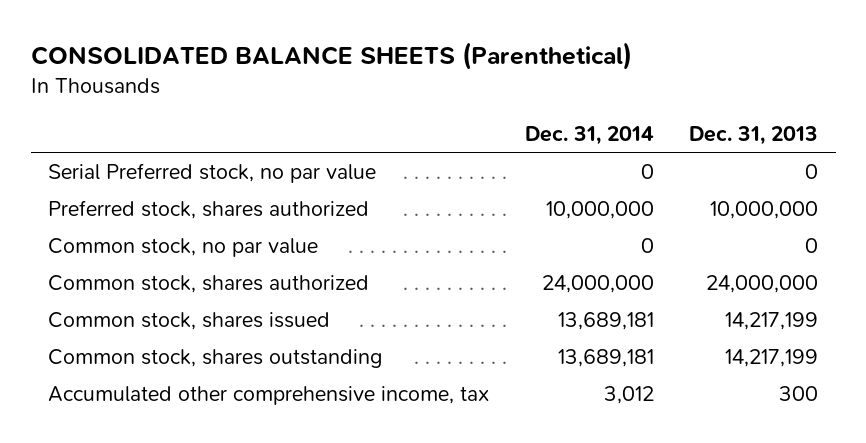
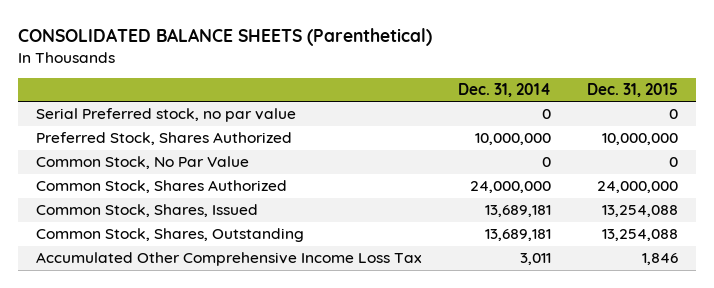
[688,125,818,145] Dec. 31, 2013 -> none
none -> [587,83,679,98] Dec. 31, 2015
[48,199,370,219] Preferred stock, shares authorized -> [36,132,293,146] Preferred Stock, Shares Authorized
[48,237,319,257] Common stock, no par value -> [36,156,250,170] Common Stock, No Par Value
[48,274,370,293] Common stock, shares authorized -> [36,180,288,194] Common Stock, Shares Authorized
[48,311,331,330] Common stock, shares issued -> [36,204,259,218] Common Stock, Shares, Issued
[48,348,383,368] Common stock, shares outstanding -> [36,228,305,243] Common Stock, Shares, Outstanding
[48,385,490,405] Accumulated other comprehensive income, tax -> [36,252,423,267] Accumulated Other Comprehensive Income Loss Tax
[603,385,654,404] 3,012 -> [520,253,552,266] 3,011

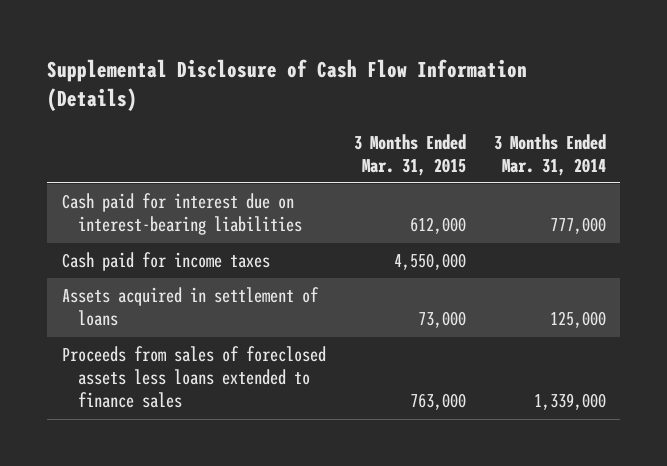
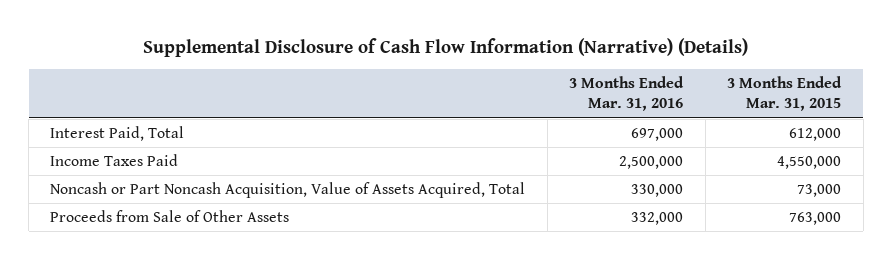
[47,58,528,111] Supplemental Disclosure of Cash Flow Information (Details) -> [142,38,748,58] Supplemental Disclosure of Cash Flow Information (Narrative) (Details)
[493,133,606,176] 3 Months Ended Mar. 31, 2014 -> none
none -> [569,76,685,112] 3 Months Ended Mar. 31, 2016
[61,193,302,236] Cash paid for interest due on interest-bearing liabilities -> [50,126,185,142] Interest Paid, Total
[61,252,270,272] Cash paid for income taxes -> [50,154,179,167] Income Taxes Paid
[61,287,319,327] Assets acquired in settlement of loans -> [50,182,526,199] Noncash or Part Noncash Acquisition, Value of Assets Acquired, Total
[61,346,326,409] Proceeds from sales of foreclosed assets less loans extended to finance sales -> [50,210,290,223] Proceeds from Sale of Other Assets

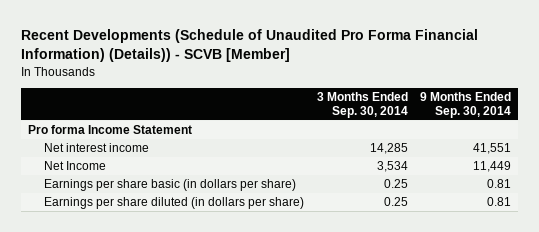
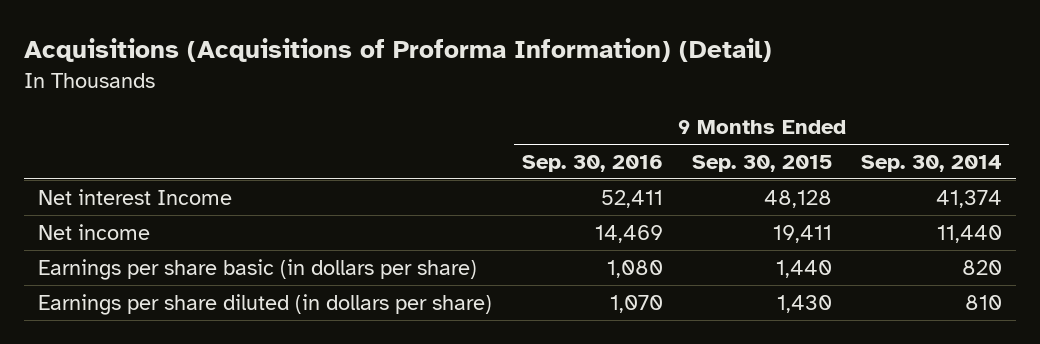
[21,29,479,63] Recent Developments (Schedule of Unaudited Pro Forma Financial Information) (Details)) - SCVB [Member] -> [23,37,772,62] Acquisitions (Acquisitions of Proforma Information) (Detail)
[316,91,408,119] 3 Months Ended Sep. 30, 2014 -> none
none -> [521,154,663,172] Sep. 30, 2016
none -> [691,154,832,172] Sep. 30, 2015
[27,125,192,135] Pro forma Income Statement -> none
[44,143,150,153] Net interest income -> [38,188,233,205] Net interest Income
[473,143,512,155] 41,551 -> [935,189,1002,208] 41,374
[44,161,107,171] Net Income -> [38,223,151,240] Net income
[473,161,512,173] 11,449 -> [936,224,1002,243] 11,440
[487,179,512,189] 0.81 -> [961,259,1002,275] 820
[487,197,512,207] 0.81 -> [964,294,1002,310] 810

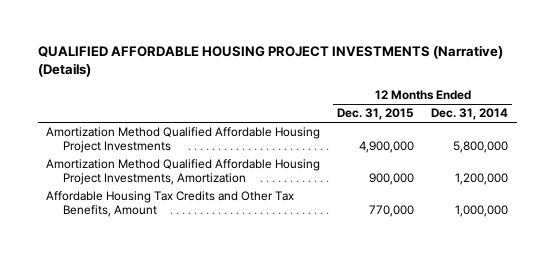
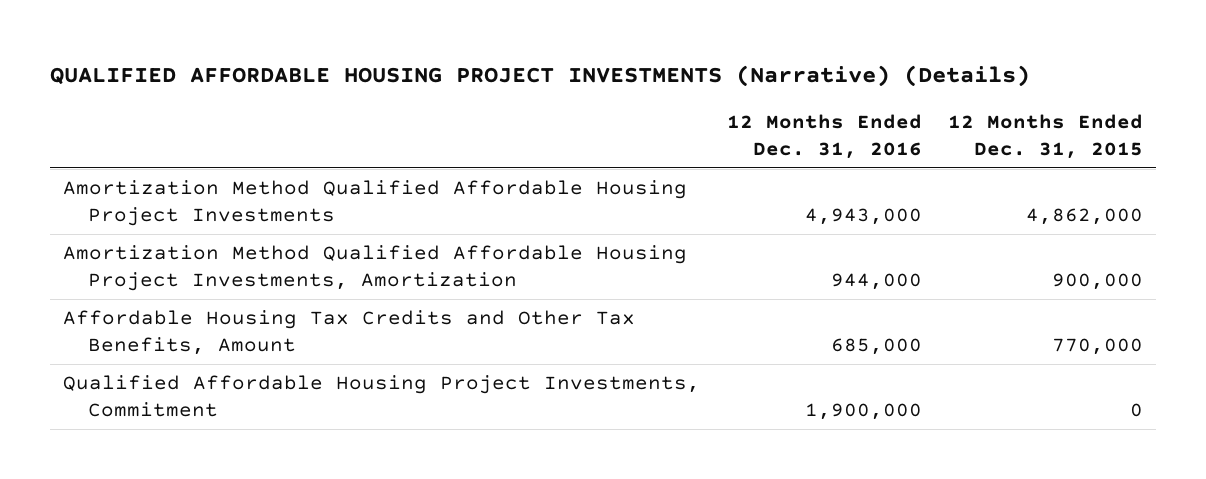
[431,108,509,121] Dec. 31, 2014 -> none
none -> [726,114,922,159] 12 Months Ended Dec. 31, 2016
[359,141,415,154] 4,900,000 -> [1026,207,1144,225] 4,862,000
none -> [63,375,701,417] Qualified Affordable Housing Project Investments, Commitment

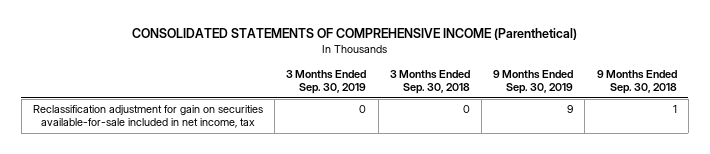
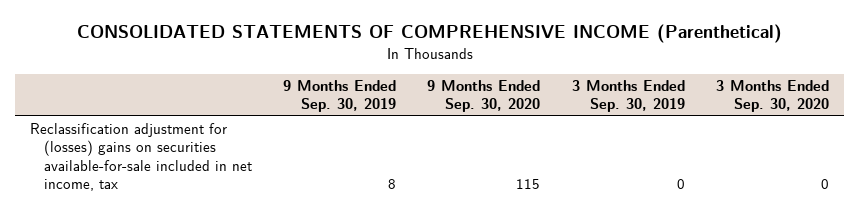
[389,70,470,95] 3 Months Ended Sep. 30, 2018 -> none
[596,70,677,95] 9 Months Ended Sep. 30, 2018 -> none
none -> [427,80,541,113] 9 Months Ended Sep. 30, 2020
none -> [715,80,829,113] 3 Months Ended Sep. 30, 2020
[32,105,263,129] Reclassification adjustment for gain on securities available-for-sale included in net income, tax -> [30,123,253,191] Reclassification adjustment for (losses) gains on securities available-for-sale included in net income, tax
[567,105,574,114] 9 -> [388,178,397,189] 8

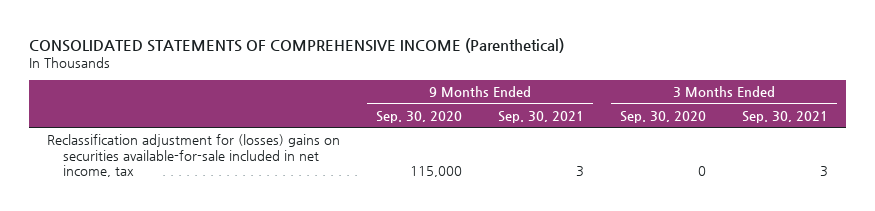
[283,80,397,113] 9 Months Ended Sep. 30, 2019 -> none
[571,80,685,113] 3 Months Ended Sep. 30, 2019 -> none
none -> [498,111,585,124] Sep. 30, 2021
none -> [741,111,828,124] Sep. 30, 2021
[516,178,541,189] 115 -> [410,165,463,177] 115,000

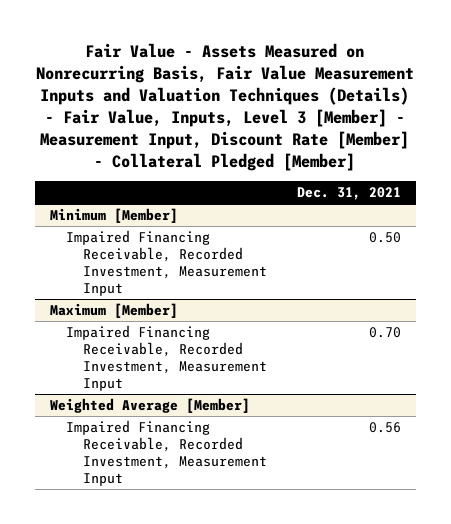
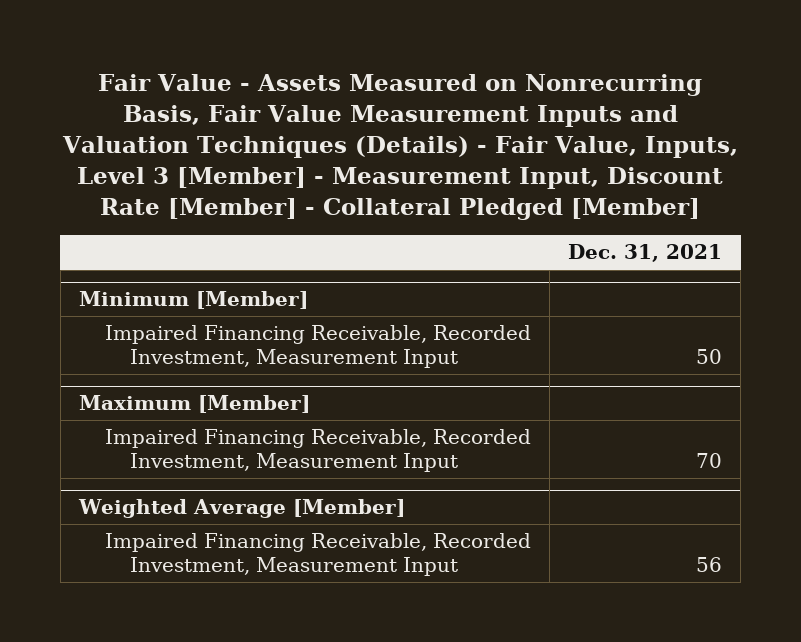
[369,232,402,244] 0.50 -> [696,349,723,365] 50
[369,327,402,339] 0.70 -> [696,453,723,469] 70
[369,422,402,434] 0.56 -> [696,557,723,573] 56

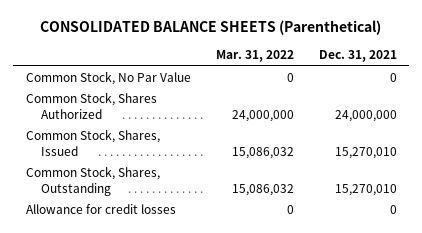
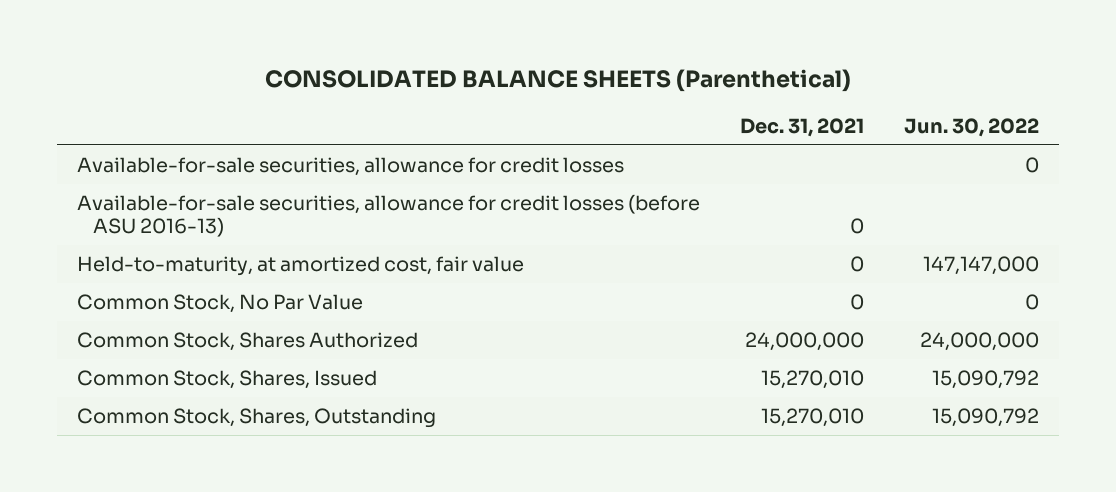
[215,50,294,63] Mar. 31, 2022 -> none
none -> [903,117,1039,137] Jun. 30, 2022
none -> [77,157,625,177] Available-for-sale securities, allowance for credit losses
none -> [77,194,701,237] Available-for-sale securities, allowance for credit losses (before ASU 2016-13)
none -> [77,256,525,277] Held-to-maturity, at amortized cost, fair value
[25,204,176,215] Allowance for credit losses -> none

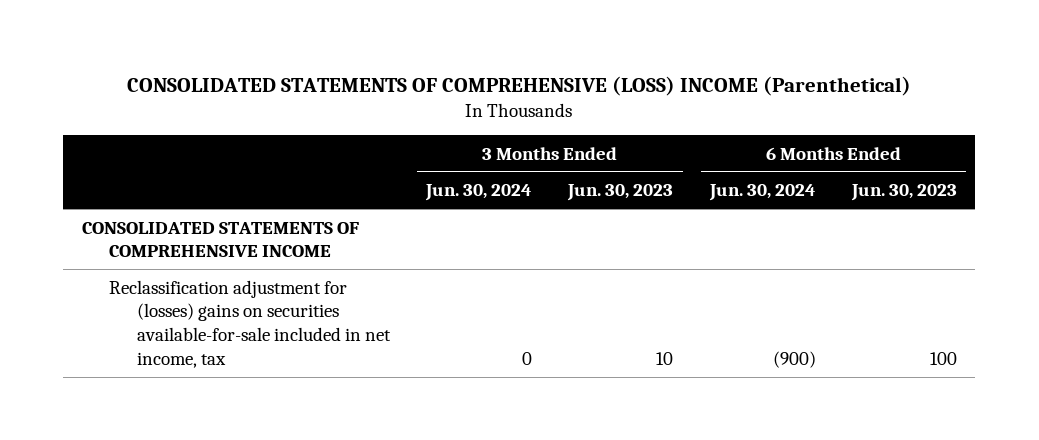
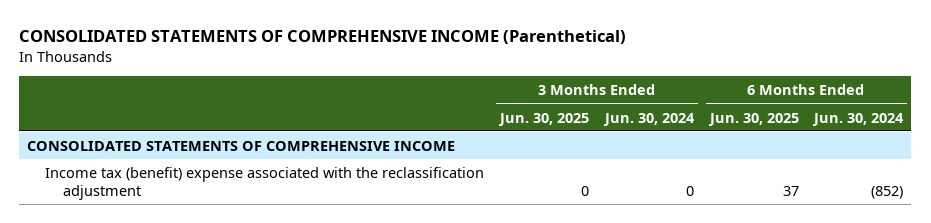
[127,75,912,96] CONSOLIDATED STATEMENTS OF COMPREHENSIVE (LOSS) INCOME (Parenthetical) -> [19,29,627,44] CONSOLIDATED STATEMENTS OF COMPREHENSIVE INCOME (Parenthetical)
[567,184,674,202] Jun. 30, 2023 -> none
[851,184,958,202] Jun. 30, 2023 -> none
none -> [497,112,589,126] Jun. 30, 2025
none -> [707,112,799,126] Jun. 30, 2025
[109,279,391,368] Reclassification adjustment for (losses) gains on securities available-for-sale included in net income, tax -> [44,166,484,200] Income tax (benefit) expense associated with the reclassification adjustment
[772,350,816,368] (900) -> [871,185,904,199] (852)

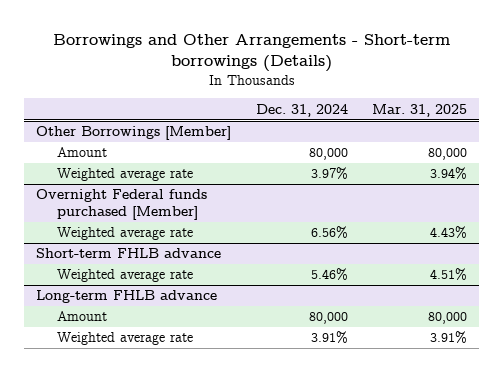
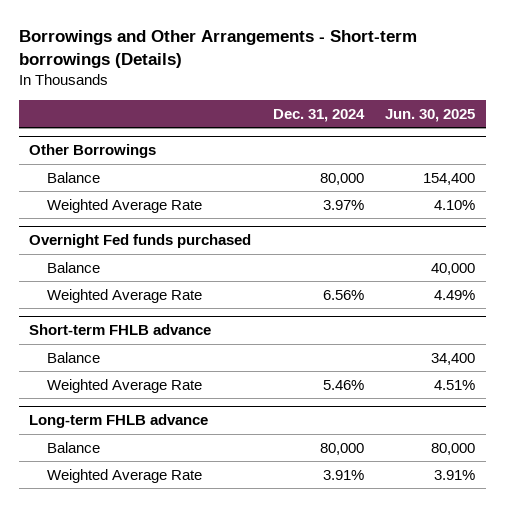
[372,103,468,117] Mar. 31, 2025 -> none
none -> [385,108,476,122] Jun. 30, 2025
[36,126,232,141] Other Borrowings [Member] -> [29,144,157,159] Other Borrowings
[56,147,107,158] Amount -> [47,171,101,183] Balance
[56,168,193,182] Weighted average rate -> [47,198,203,213] Weighted Average Rate
[36,189,208,221] Overnight Federal funds purchased [Member] -> [29,234,252,249] Overnight Fed funds purchased
none -> [47,261,101,273] Balance
[56,227,193,241] Weighted average rate -> [47,288,203,303] Weighted Average Rate
none -> [47,351,101,363] Balance
[56,269,193,283] Weighted average rate -> [47,378,203,393] Weighted Average Rate
[56,311,107,322] Amount -> [47,441,101,453] Balance
[56,332,193,346] Weighted average rate -> [47,468,203,483] Weighted Average Rate

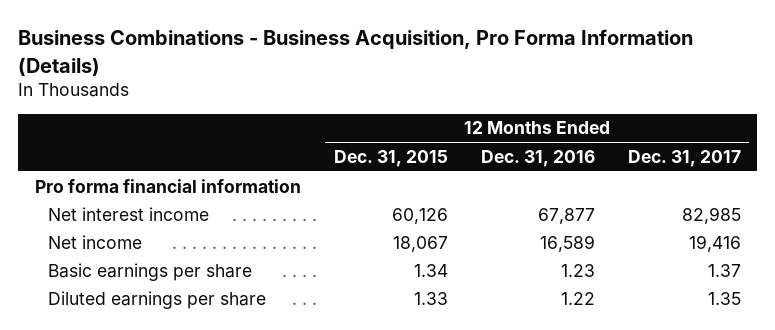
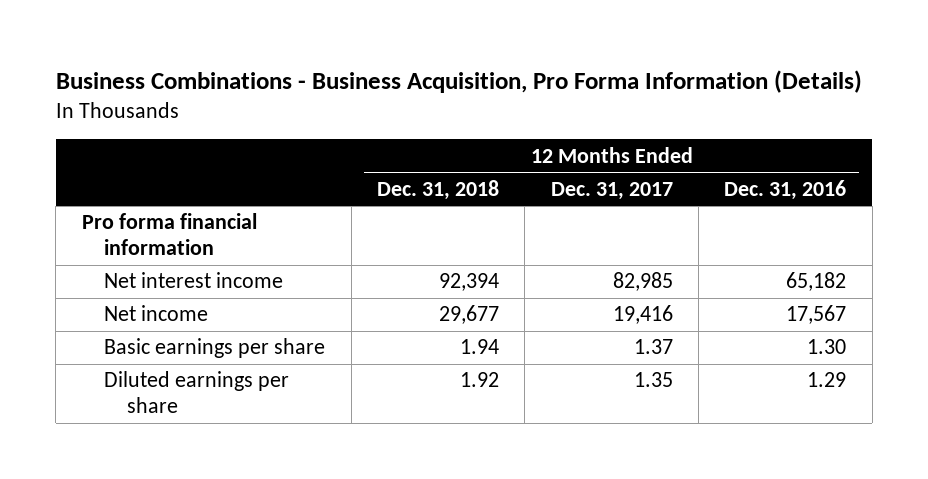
[333,149,448,167] Dec. 31, 2015 -> none
none -> [377,179,500,200] Dec. 31, 2018
[537,207,595,224] 67,877 -> [786,272,847,292] 65,182
[539,234,595,252] 16,589 -> [786,305,847,325] 17,567
[560,263,595,277] 1.23 -> [807,339,847,355] 1.30
[560,291,595,305] 1.22 -> [807,372,847,388] 1.29

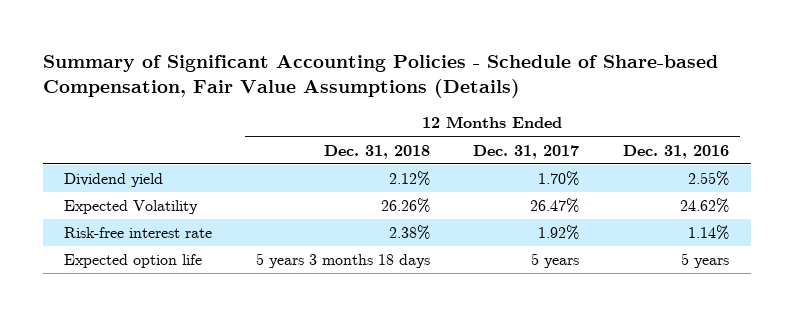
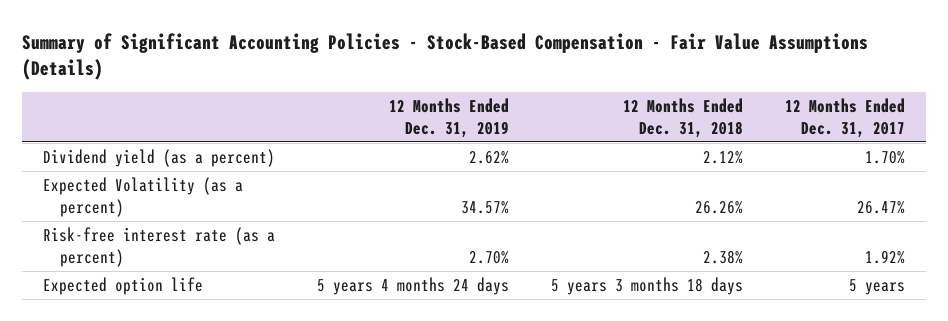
[42,54,718,99] Summary of Significant Accounting Policies - Schedule of Share-based Compensation, Fair Value Assumptions (Details) -> [22,32,869,81] Summary of Significant Accounting Policies - Stock-Based Compensation - Fair Value Assumptions (Details)
[622,144,729,159] Dec. 31, 2016 -> none
none -> [389,97,510,138] 12 Months Ended Dec. 31, 2019
[64,173,164,188] Dividend yield -> [43,148,276,167] Dividend yield (as a percent)
[64,200,199,215] Expected Volatility -> [43,176,244,217] Expected Volatility (as a percent)
[64,227,213,239] Risk-free interest rate -> [43,226,276,267] Risk-free interest rate (as a percent)

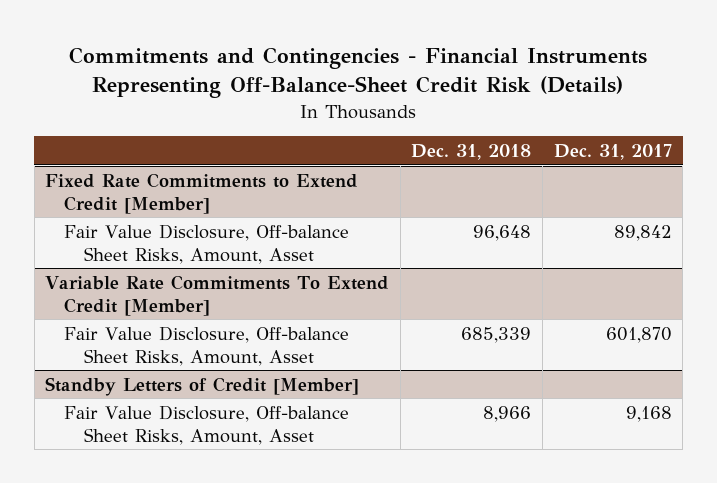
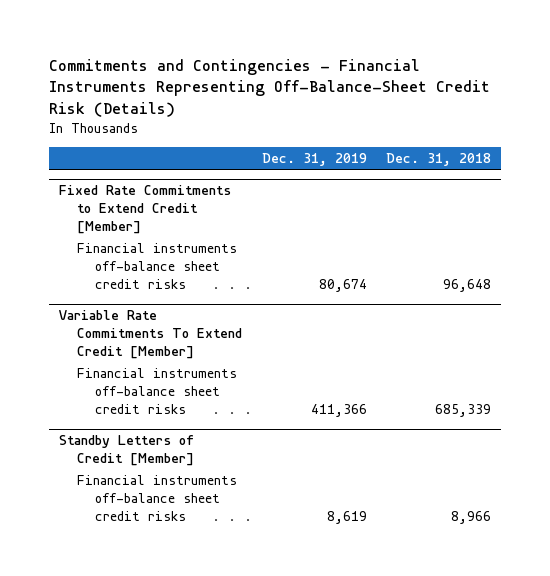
[553,143,672,160] Dec. 31, 2017 -> none
none -> [261,153,367,167] Dec. 31, 2019
[64,223,350,264] Fair Value Disclosure, Off-balance Sheet Risks, Amount, Asset -> [76,242,237,290] Financial instruments off-balance sheet credit risks
[64,325,350,366] Fair Value Disclosure, Off-balance Sheet Risks, Amount, Asset -> [76,367,237,415] Financial instruments off-balance sheet credit risks
[64,404,350,445] Fair Value Disclosure, Off-balance Sheet Risks, Amount, Asset -> [76,474,237,522] Financial instruments off-balance sheet credit risks

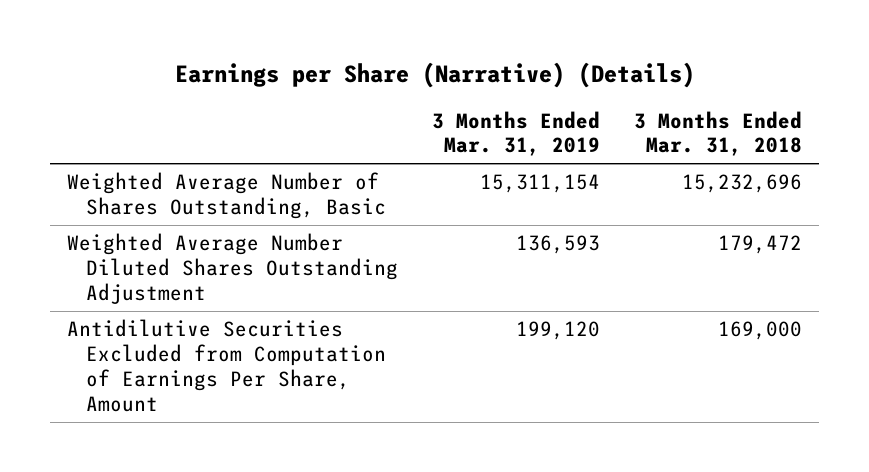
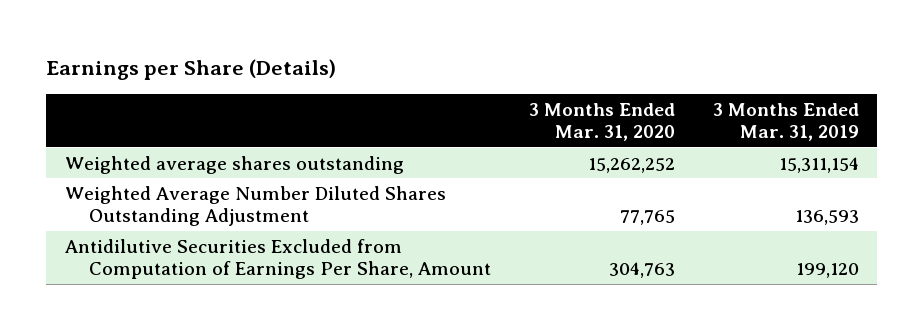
[174,61,695,88] Earnings per Share (Narrative) (Details) -> [46,59,337,81] Earnings per Share (Details)
[634,110,803,157] 3 Months Ended Mar. 31, 2018 -> none
none -> [528,102,675,142] 3 Months Ended Mar. 31, 2020
[67,172,386,220] Weighted Average Number of Shares Outstanding, Basic -> [64,155,404,174] Weighted average shares outstanding

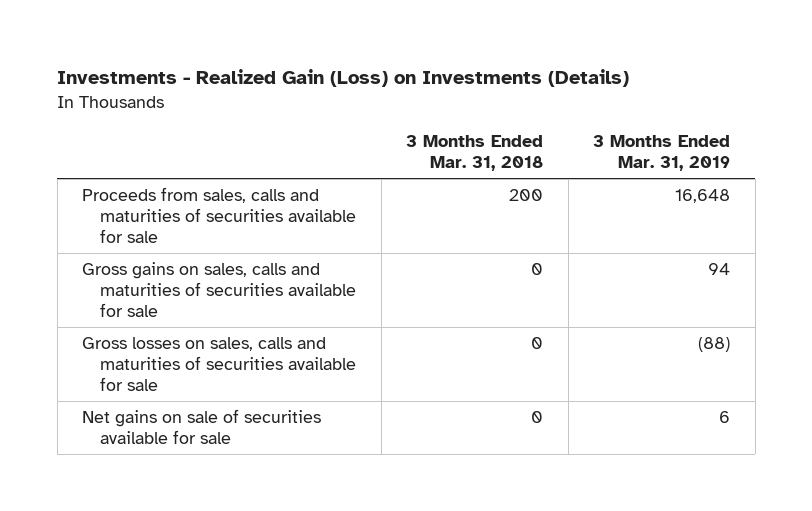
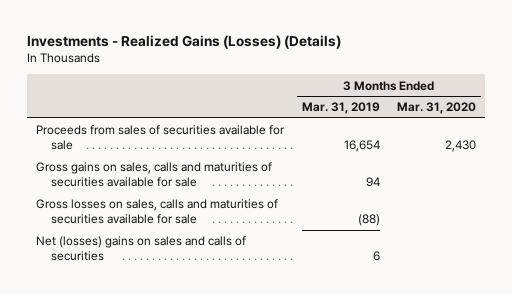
[57,69,630,88] Investments - Realized Gain (Loss) on Investments (Details) -> [26,34,341,49] Investments - Realized Gains (Losses) (Details)
[406,134,544,171] 3 Months Ended Mar. 31, 2018 -> none
none -> [397,102,477,115] Mar. 31, 2020
[82,186,357,244] Proceeds from sales, calls and maturities of securities available for sale -> [35,125,285,151] Proceeds from sales of securities available for sale
[675,188,731,203] 16,648 -> [343,140,380,153] 16,654
[82,408,322,444] Net gains on sale of securities available for sale -> [35,236,246,262] Net (losses) gains on sales and calls of securities

